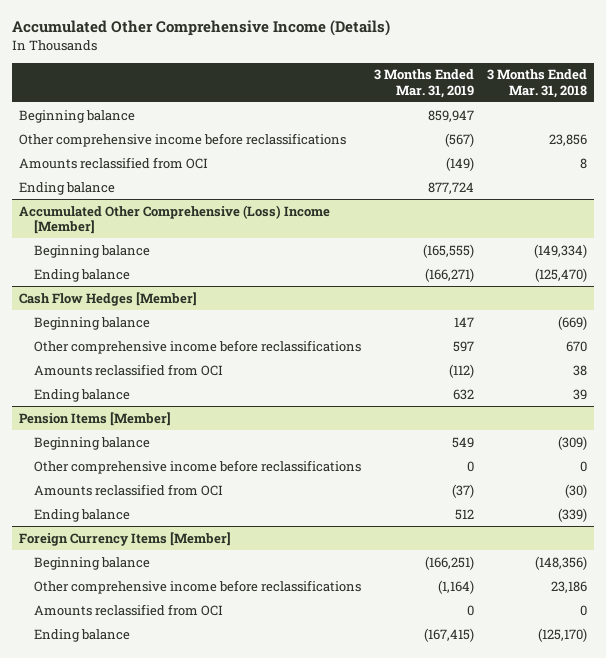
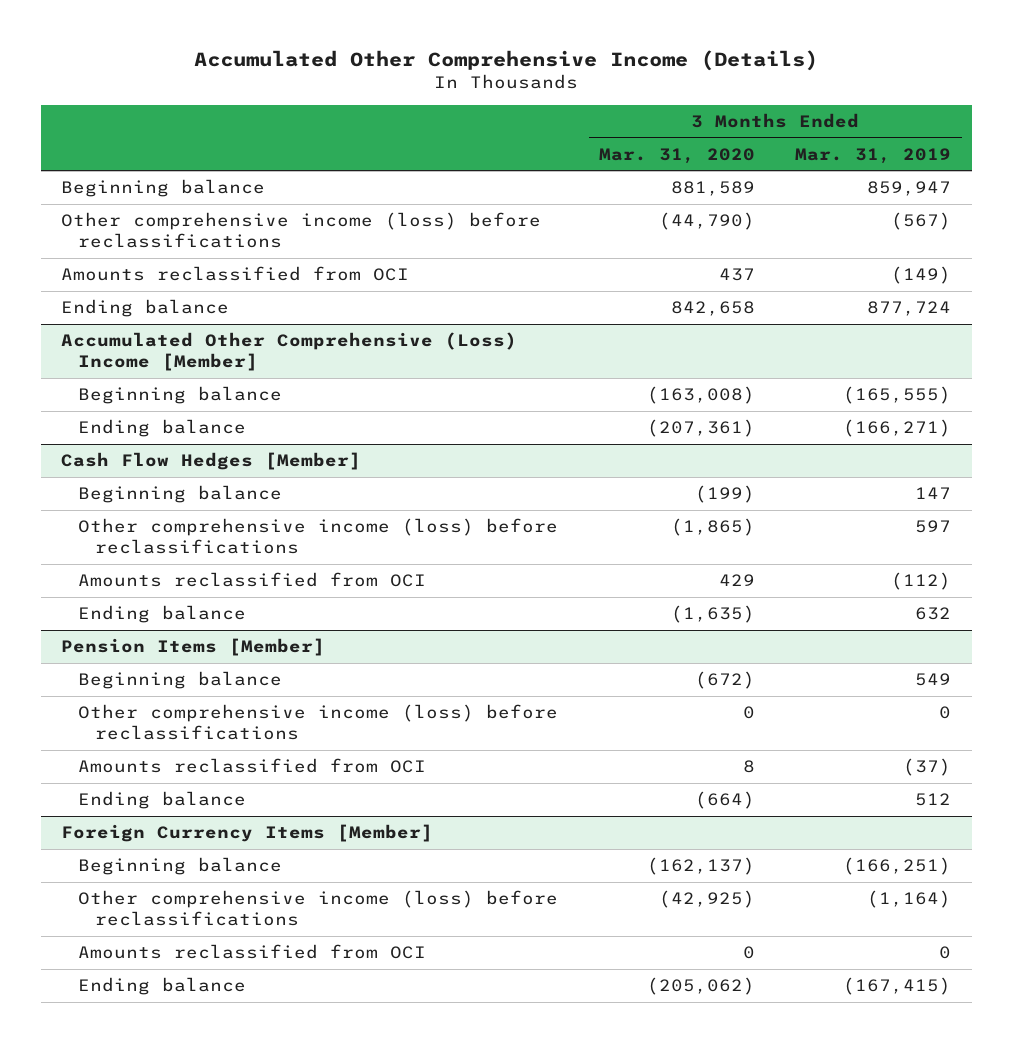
[487,69,588,98] 3 Months Ended Mar. 31, 2018 -> none
none -> [598,147,755,164] Mar. 31, 2020
[18,132,346,147] Other comprehensive income before reclassifications -> [60,212,541,249] Other comprehensive income (loss) before reclassifications
[34,339,362,354] Other comprehensive income before reclassifications -> [78,518,559,555] Other comprehensive income (loss) before reclassifications
[34,459,362,474] Other comprehensive income before reclassifications -> [78,704,559,741] Other comprehensive income (loss) before reclassifications
[34,579,362,594] Other comprehensive income before reclassifications -> [78,890,559,927] Other comprehensive income (loss) before reclassifications

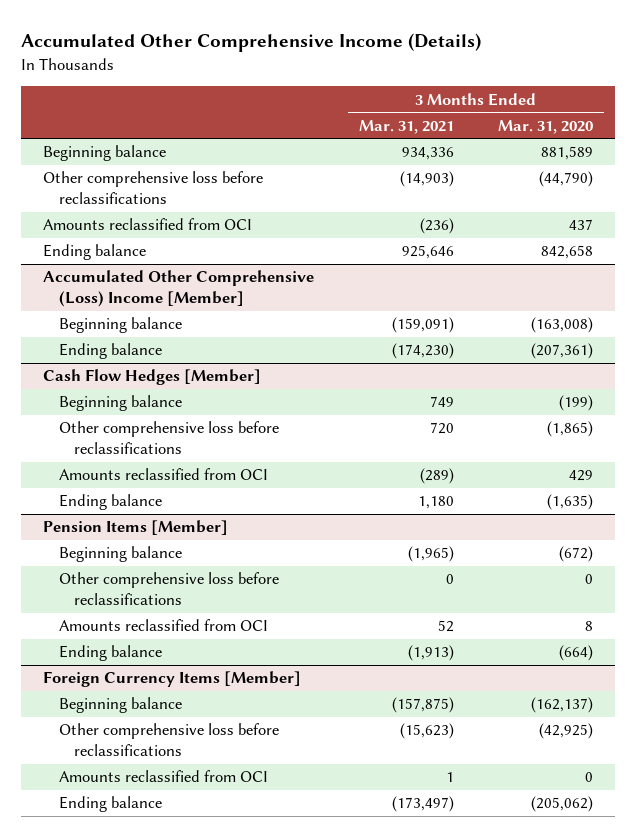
[795,147,952,164] Mar. 31, 2019 -> none
none -> [358,119,454,134] Mar. 31, 2021
[60,212,541,249] Other comprehensive income (loss) before reclassifications -> [43,171,264,205] Other comprehensive loss before reclassifications
[78,518,559,555] Other comprehensive income (loss) before reclassifications -> [58,421,279,455] Other comprehensive loss before reclassifications
[78,704,559,741] Other comprehensive income (loss) before reclassifications -> [58,572,279,606] Other comprehensive loss before reclassifications
[78,890,559,927] Other comprehensive income (loss) before reclassifications -> [58,723,279,757] Other comprehensive loss before reclassifications

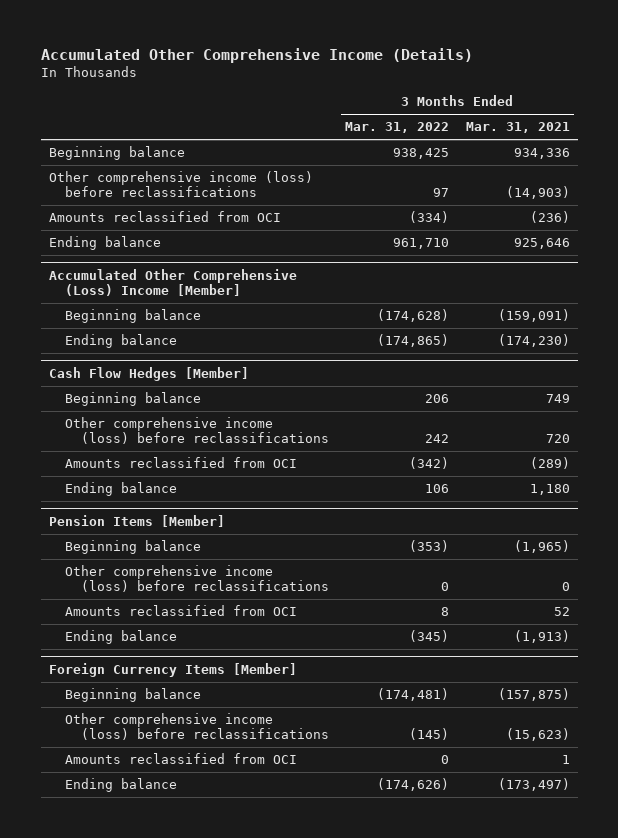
[497,119,593,134] Mar. 31, 2020 -> none
none -> [345,122,450,134] Mar. 31, 2022
[43,171,264,205] Other comprehensive loss before reclassifications -> [48,171,313,198] Other comprehensive income (loss) before reclassifications
[58,421,279,455] Other comprehensive loss before reclassifications -> [64,417,329,445] Other comprehensive income (loss) before reclassifications
[58,572,279,606] Other comprehensive loss before reclassifications -> [64,565,329,593] Other comprehensive income (loss) before reclassifications
[58,723,279,757] Other comprehensive loss before reclassifications -> [64,713,329,741] Other comprehensive income (loss) before reclassifications

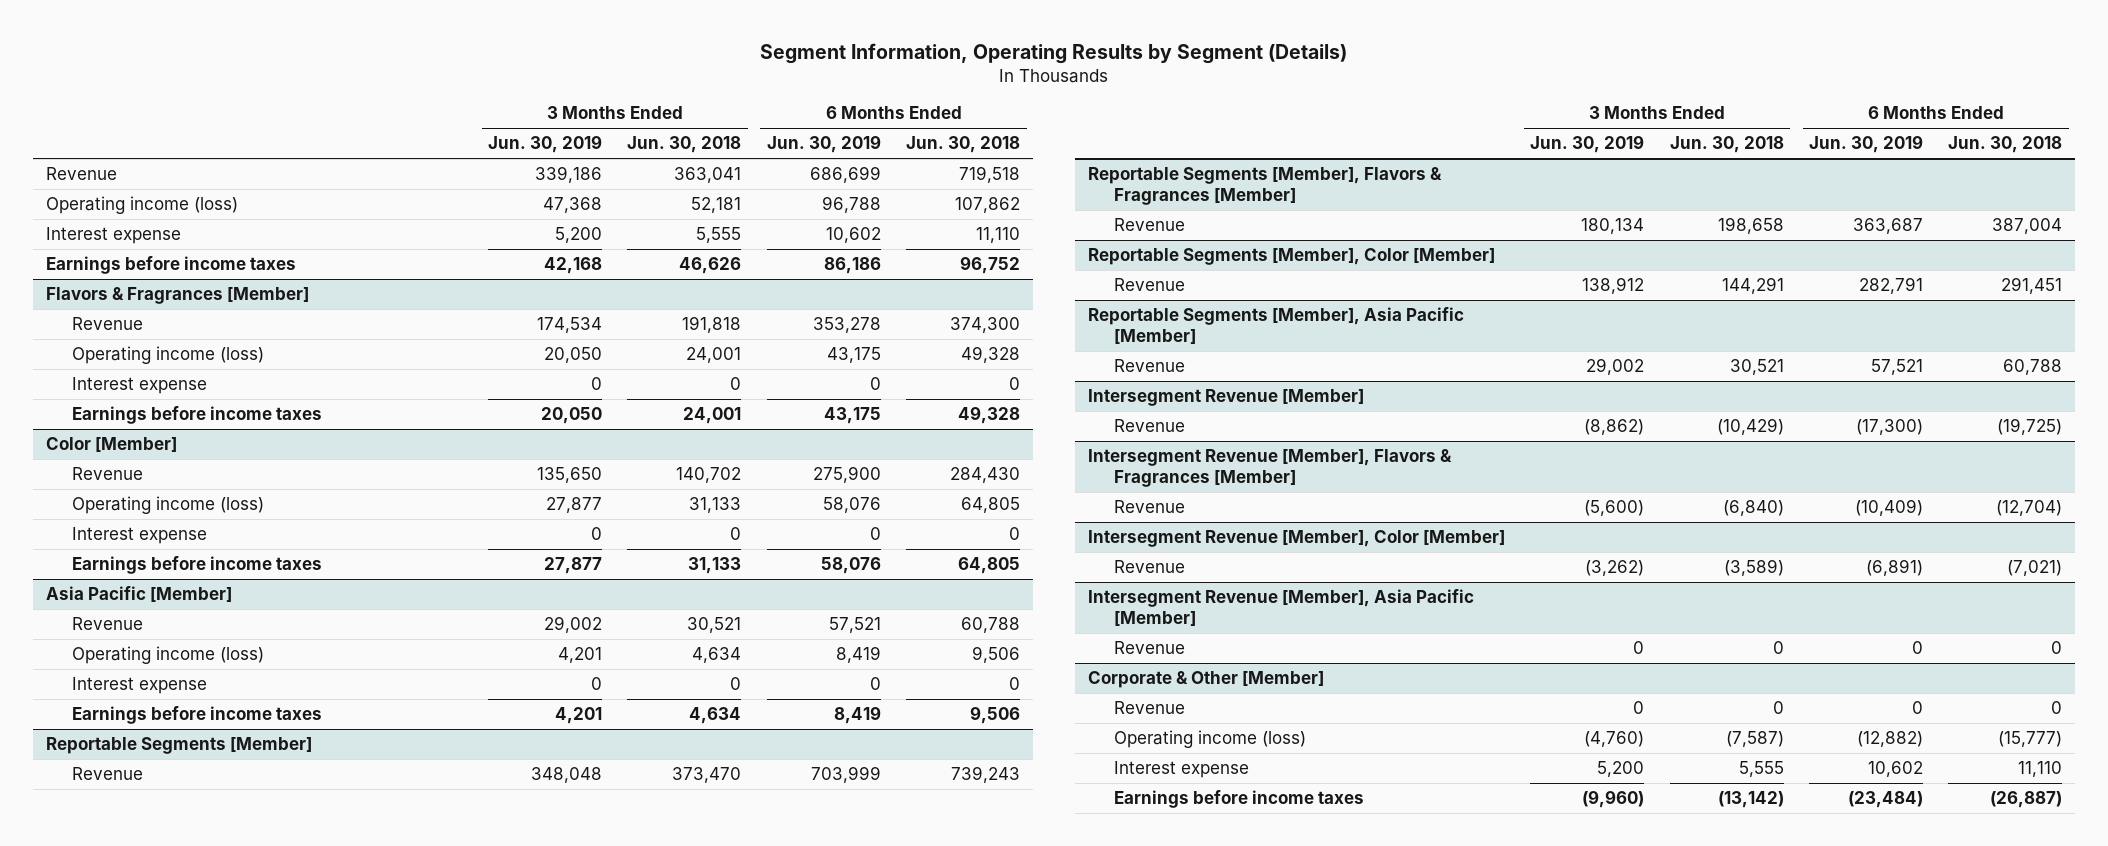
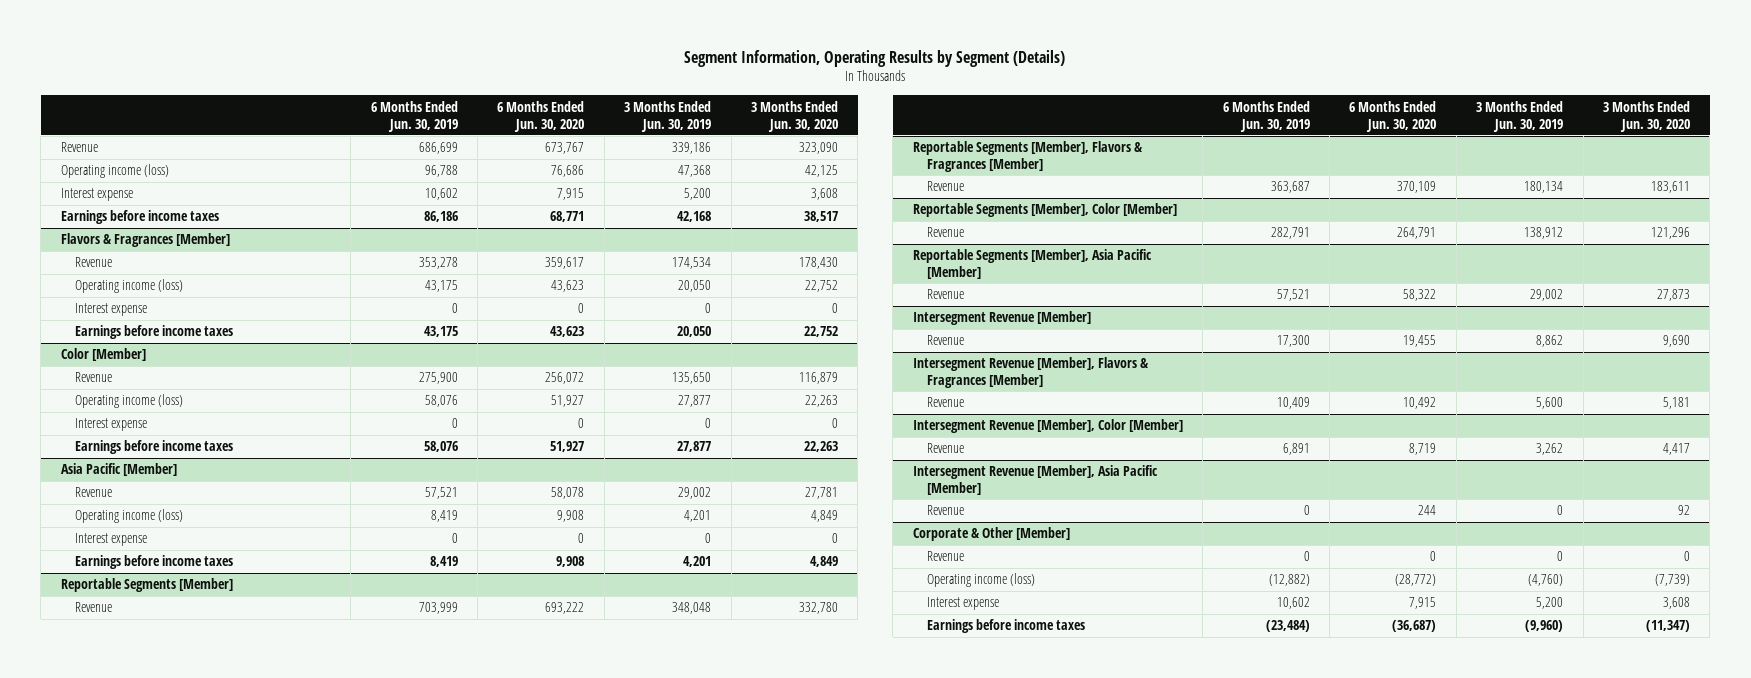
[627,136,742,154] Jun. 30, 2018 -> none
[906,136,1021,154] Jun. 30, 2018 -> none
none -> [497,100,585,132] 6 Months Ended Jun. 30, 2020
none -> [751,100,839,132] 3 Months Ended Jun. 30, 2020
[1584,419,1645,436] (8,862) -> [1536,335,1564,348] 8,862
[1855,419,1923,436] (17,300) -> [1276,335,1310,348] 17,300
[1584,500,1645,517] (5,600) -> [1536,397,1564,410] 5,600
[1854,499,1923,517] (10,409) -> [1276,397,1310,410] 10,409
[1585,560,1645,577] (3,262) -> [1536,443,1564,456] 3,262
[1865,559,1923,577] (6,891) -> [1282,443,1310,456] 6,891

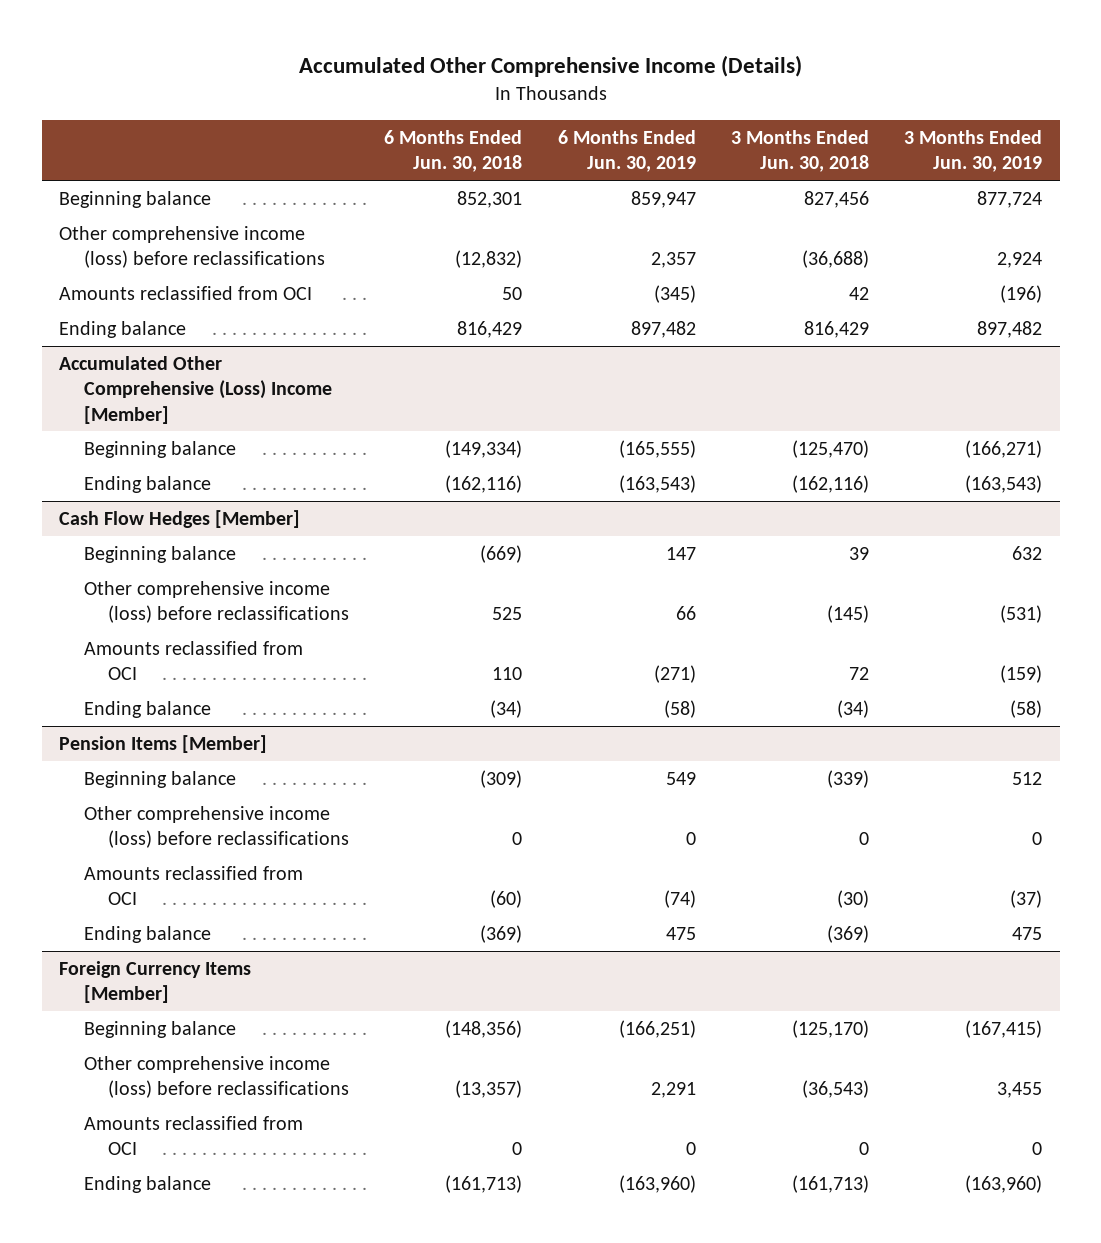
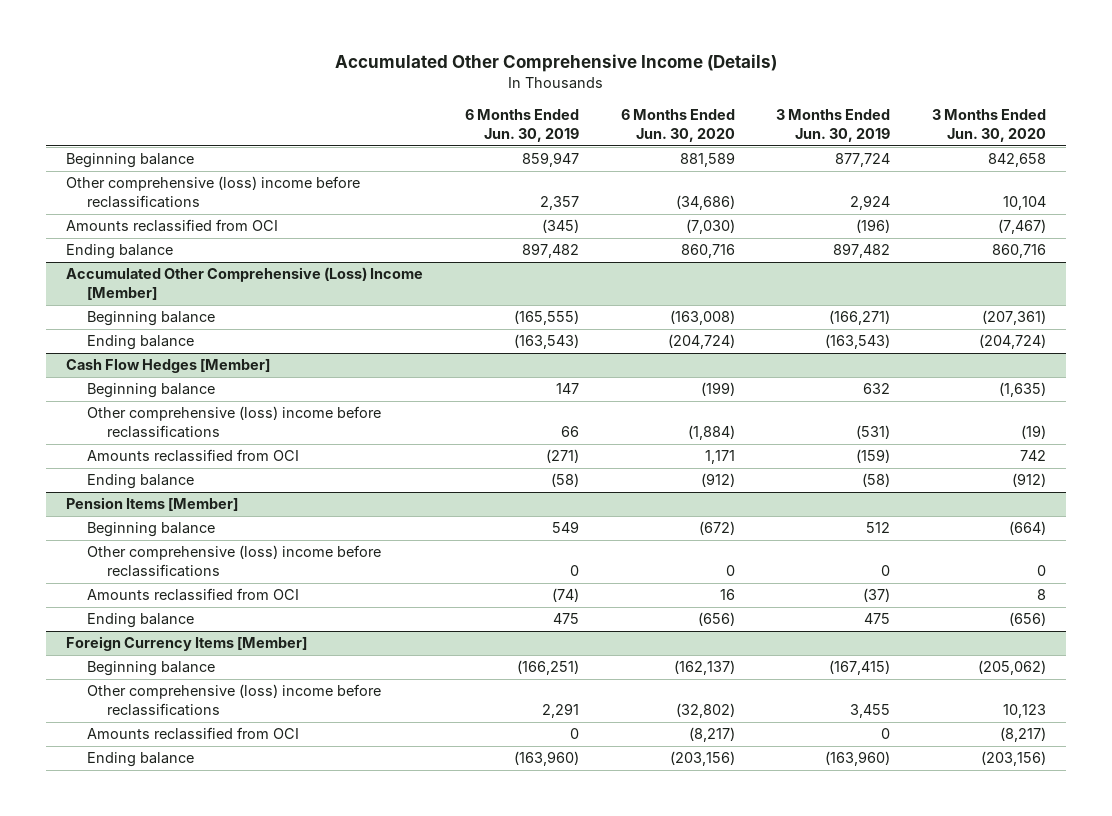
[384,129,523,173] 6 Months Ended Jun. 30, 2018 -> none
[730,129,869,173] 3 Months Ended Jun. 30, 2018 -> none
none -> [620,109,735,142] 6 Months Ended Jun. 30, 2020
none -> [931,109,1046,142] 3 Months Ended Jun. 30, 2020
[59,225,325,269] Other comprehensive income (loss) before reclassifications -> [66,176,361,208] Other comprehensive (loss) income before reclassifications
[83,580,349,624] Other comprehensive income (loss) before reclassifications -> [86,406,381,438] Other comprehensive (loss) income before reclassifications
[83,805,349,849] Other comprehensive income (loss) before reclassifications -> [86,545,381,577] Other comprehensive (loss) income before reclassifications
[83,1055,349,1099] Other comprehensive income (loss) before reclassifications -> [86,684,381,716] Other comprehensive (loss) income before reclassifications

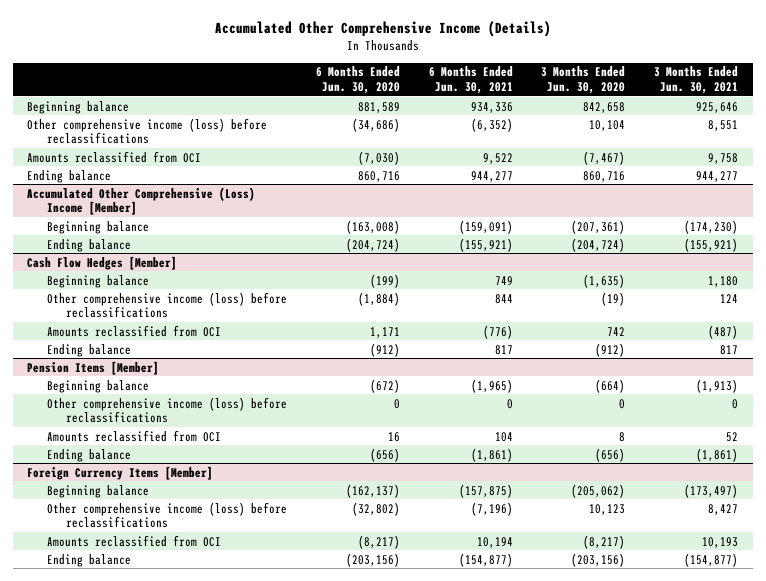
[464,109,579,142] 6 Months Ended Jun. 30, 2019 -> none
[776,109,891,142] 3 Months Ended Jun. 30, 2019 -> none
none -> [428,66,513,95] 6 Months Ended Jun. 30, 2021
none -> [654,66,739,95] 3 Months Ended Jun. 30, 2021
[66,176,361,208] Other comprehensive (loss) income before reclassifications -> [27,117,268,145] Other comprehensive income (loss) before reclassifications
[86,406,381,438] Other comprehensive (loss) income before reclassifications -> [46,291,287,319] Other comprehensive income (loss) before reclassifications
[86,545,381,577] Other comprehensive (loss) income before reclassifications -> [46,396,287,424] Other comprehensive income (loss) before reclassifications
[86,684,381,716] Other comprehensive (loss) income before reclassifications -> [46,501,287,529] Other comprehensive income (loss) before reclassifications

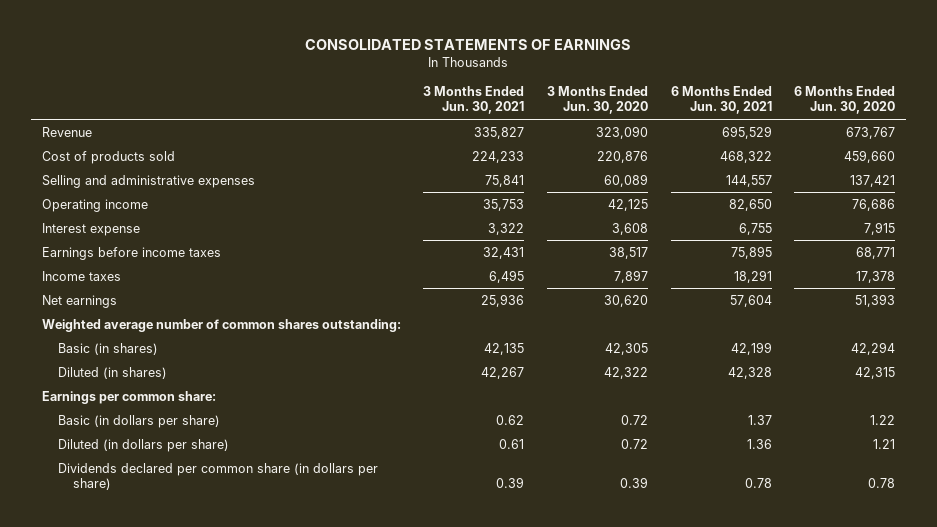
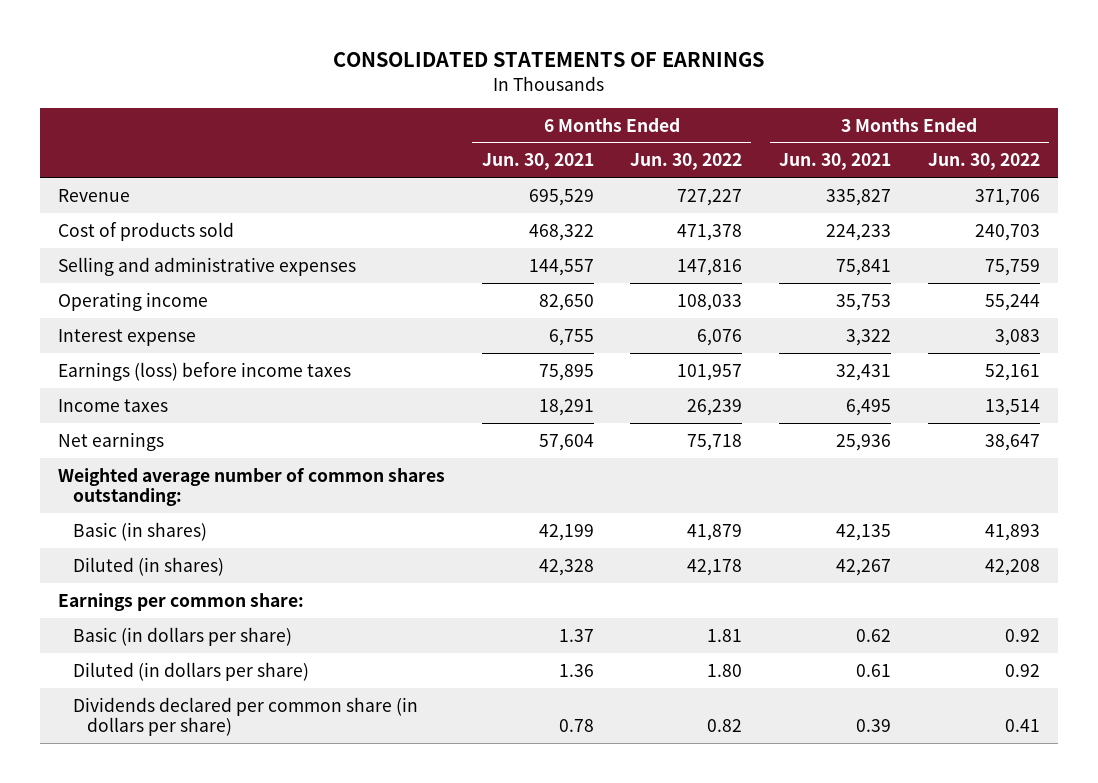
[546,86,648,115] 3 Months Ended Jun. 30, 2020 -> none
[794,86,896,115] 6 Months Ended Jun. 30, 2020 -> none
none -> [630,153,743,171] Jun. 30, 2022
none -> [927,153,1040,171] Jun. 30, 2022
[41,246,221,260] Earnings before income taxes -> [57,361,351,381] Earnings (loss) before income taxes

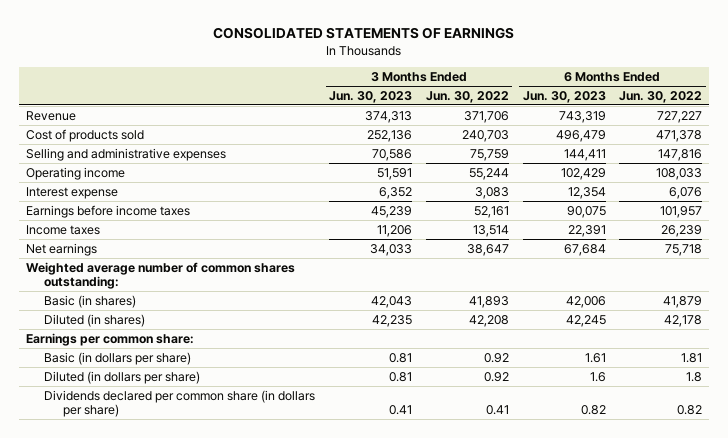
[481,153,594,171] Jun. 30, 2021 -> none
[778,153,891,171] Jun. 30, 2021 -> none
none -> [329,90,413,103] Jun. 30, 2023
none -> [522,90,606,103] Jun. 30, 2023
[57,361,351,381] Earnings (loss) before income taxes -> [26,204,191,218] Earnings before income taxes
[707,663,743,677] 1.80 -> [686,371,703,382] 1.8

